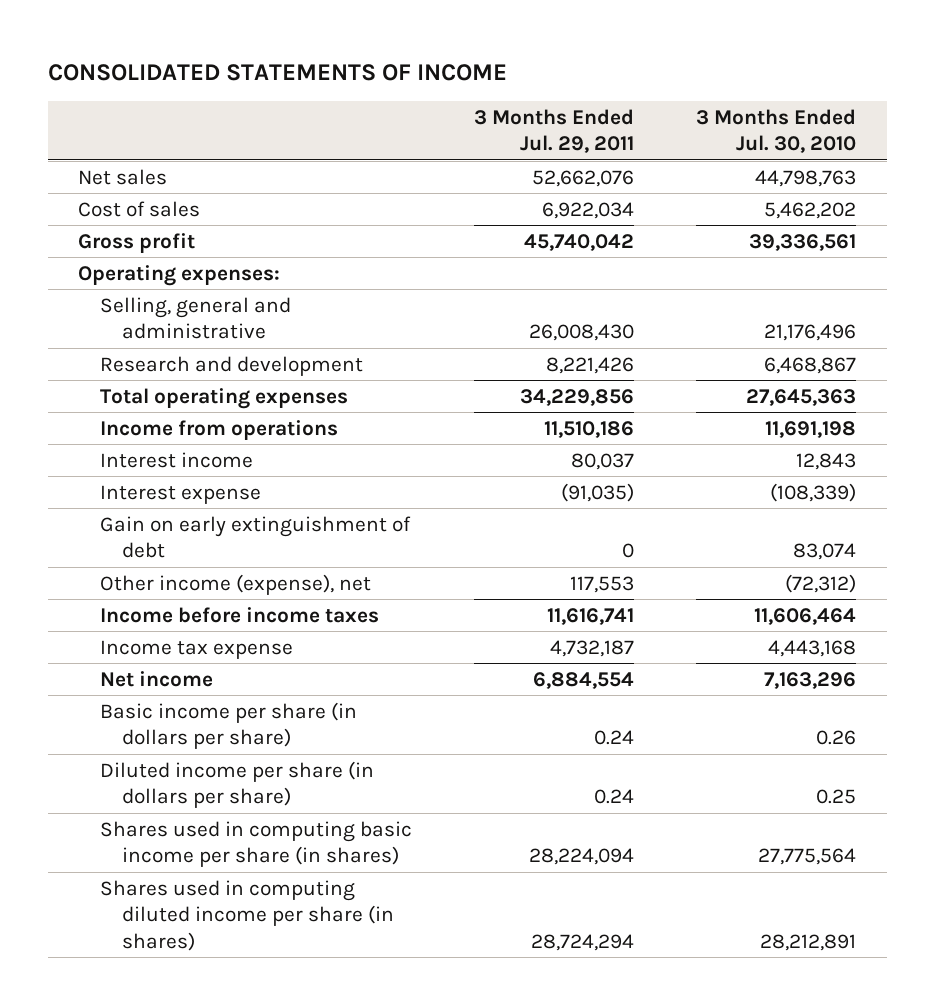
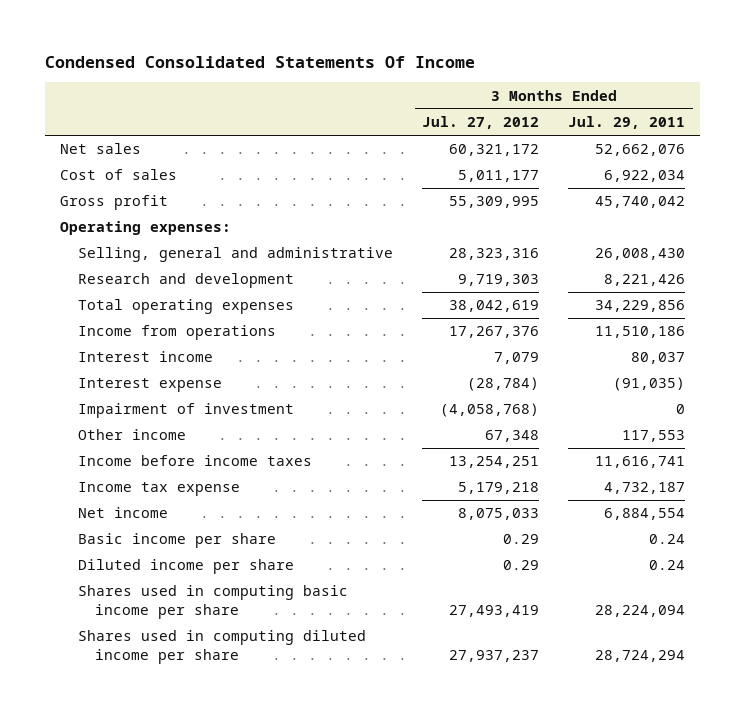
[47,64,507,82] CONSOLIDATED STATEMENTS OF INCOME -> [45,55,476,68] Condensed Consolidated Statements Of Income
[695,108,856,154] 3 Months Ended Jul. 30, 2010 -> none
none -> [422,116,540,130] Jul. 27, 2012
[100,515,412,559] Gain on early extinguishment of debt -> none
none -> [77,403,294,419] Impairment of investment
[100,573,372,595] Other income (expense), net -> [77,429,186,441] Other income
[100,701,358,750] Basic income per share (in dollars per share) -> [77,533,276,549] Basic income per share
[100,760,375,809] Diluted income per share (in dollars per share) -> [77,559,294,575] Diluted income per share
[100,820,413,868] Shares used in computing basic income per share (in shares) -> [77,585,348,619] Shares used in computing basic income per share
[100,879,395,951] Shares used in computing diluted income per share (in shares) -> [77,630,366,664] Shares used in computing diluted income per share

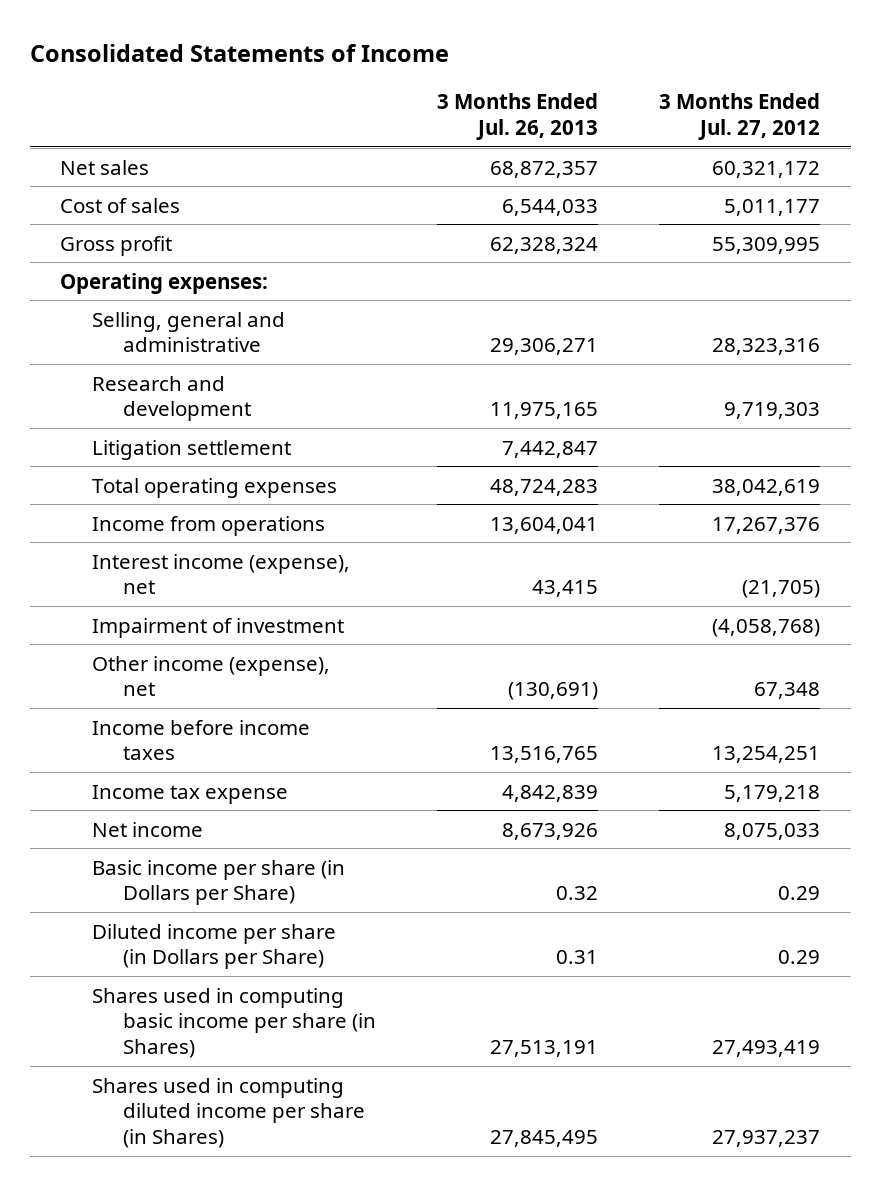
[45,55,476,68] Condensed Consolidated Statements Of Income -> [30,43,450,62] Consolidated Statements of Income
[568,116,686,130] Jul. 29, 2011 -> none
none -> [437,92,599,140] 3 Months Ended Jul. 26, 2013
none -> [91,439,291,460] Litigation settlement
[77,378,222,393] Interest expense -> none
[77,351,213,363] Interest income -> [91,553,350,595] Interest income (expense), net
[494,352,540,365] 7,079 -> [742,580,821,599] (21,705)
[77,429,186,441] Other income -> [91,655,330,697] Other income (expense), net
[77,533,276,549] Basic income per share -> [91,859,345,906] Basic income per share (in Dollars per Share)
[77,559,294,575] Diluted income per share -> [91,923,336,970] Diluted income per share (in Dollars per Share)
[77,585,348,619] Shares used in computing basic income per share -> [91,987,377,1059] Shares used in computing basic income per share (in Shares)
[77,630,366,664] Shares used in computing diluted income per share -> [91,1077,366,1149] Shares used in computing diluted income per share (in Shares)

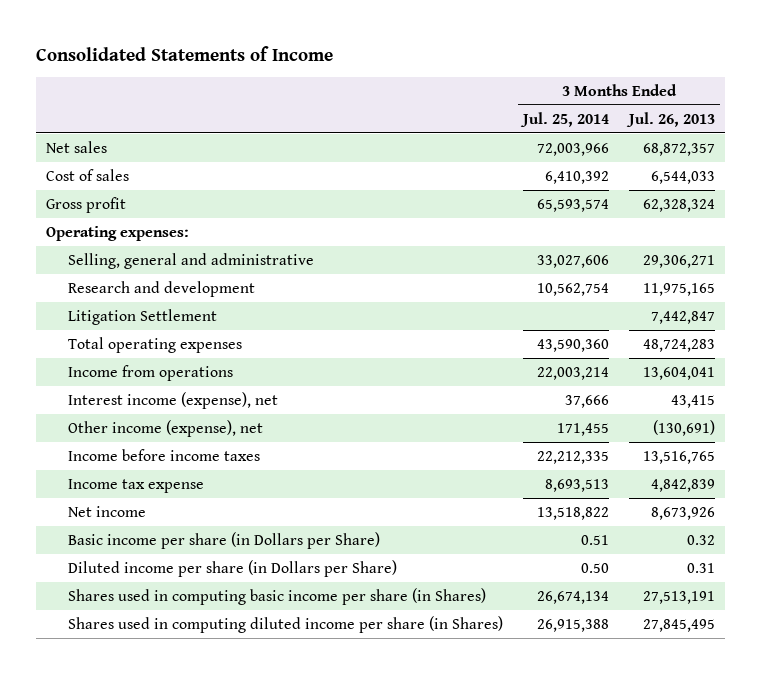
[659,92,821,140] 3 Months Ended Jul. 27, 2012 -> none
none -> [520,111,610,127] Jul. 25, 2014
[91,439,291,460] Litigation settlement -> [68,308,218,325] Litigation Settlement
[91,617,344,638] Impairment of investment -> none

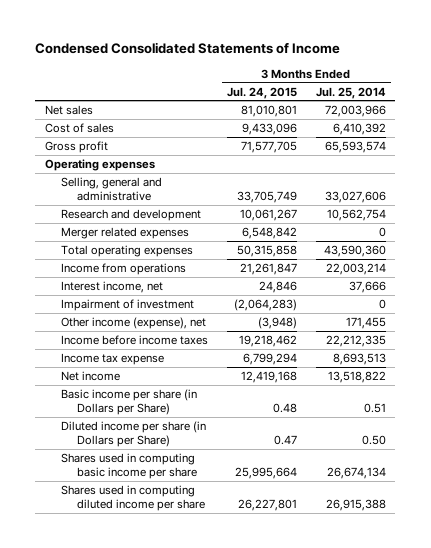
[35,46,333,62] Consolidated Statements of Income -> [35,42,341,55] Condensed Consolidated Statements of Income
[626,111,716,127] Jul. 26, 2013 -> none
none -> [226,86,297,99] Jul. 24, 2015
[45,225,189,241] Operating expenses: -> [44,158,155,171] Operating expenses
[68,308,218,325] Litigation Settlement -> none
none -> [60,226,189,239] Merger related expenses
[68,391,279,409] Interest income (expense), net -> [60,280,163,293] Interest income, net
none -> [60,298,194,311] Impairment of investment
[68,587,487,605] Shares used in computing basic income per share (in Shares) -> [60,452,197,479] Shares used in computing basic income per share
[68,615,504,633] Shares used in computing diluted income per share (in Shares) -> [60,484,205,511] Shares used in computing diluted income per share

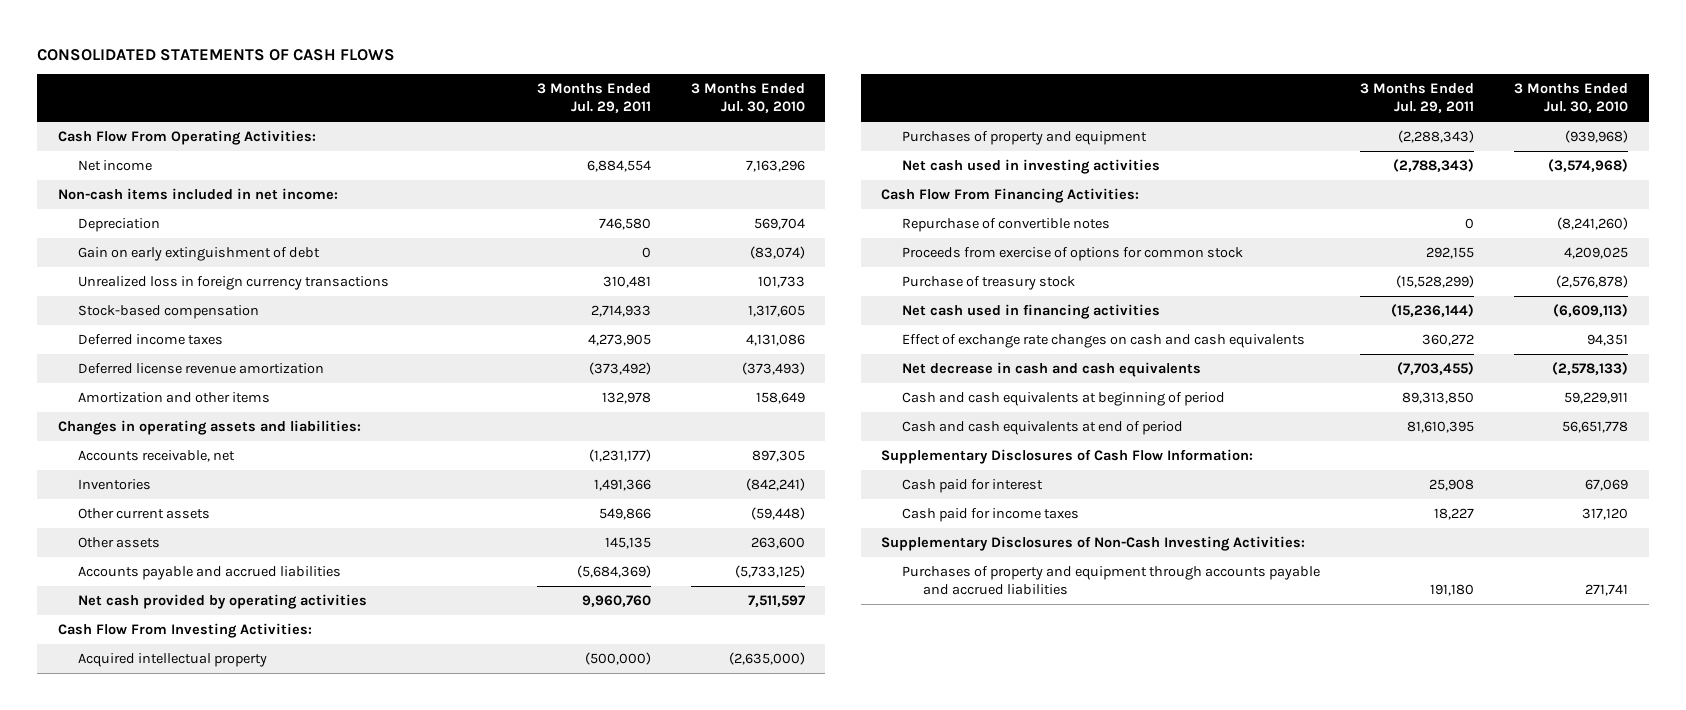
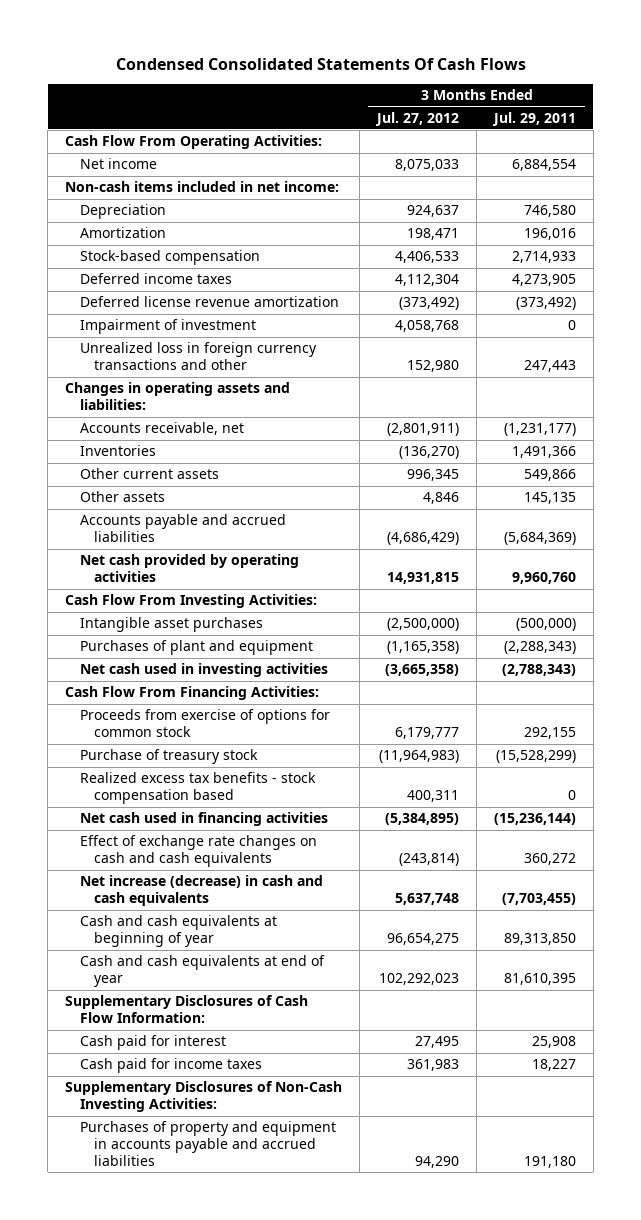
[37,48,396,61] CONSOLIDATED STATEMENTS OF CASH FLOWS -> [115,57,526,70] Condensed Consolidated Statements Of Cash Flows
[690,83,805,114] 3 Months Ended Jul. 30, 2010 -> none
none -> [375,111,460,126] Jul. 27, 2012
[78,246,321,261] Gain on early extinguishment of debt -> none
[78,275,390,290] Unrealized loss in foreign currency transactions -> none
none -> [79,227,166,239] Amortization
[78,391,271,403] Amortization and other items -> none
none -> [79,319,256,335] Impairment of investment
none -> [79,342,317,371] Unrealized loss in foreign currency transactions and other
[78,652,268,667] Acquired intellectual property -> [79,617,263,633] Intangible asset purchases
[901,130,1147,145] Purchases of property and equipment -> [79,640,313,656] Purchases of plant and equipment
[901,217,1110,232] Repurchase of convertible notes -> none
none -> [79,772,316,805] Realized excess tax benefits - stock compensation based
[901,361,1201,377] Net decrease in cash and cash equivalents -> [79,875,323,907] Net increase (decrease) in cash and cash equivalents
[901,391,1225,406] Cash and cash equivalents at beginning of period -> [79,915,277,948] Cash and cash equivalents at beginning of year
[901,420,1183,435] Cash and cash equivalents at end of period -> [79,955,325,988] Cash and cash equivalents at end of year
[901,565,1320,596] Purchases of property and equipment through accounts payable and accrued liabilities -> [79,1121,336,1167] Purchases of property and equipment in accounts payable and accrued liabilities

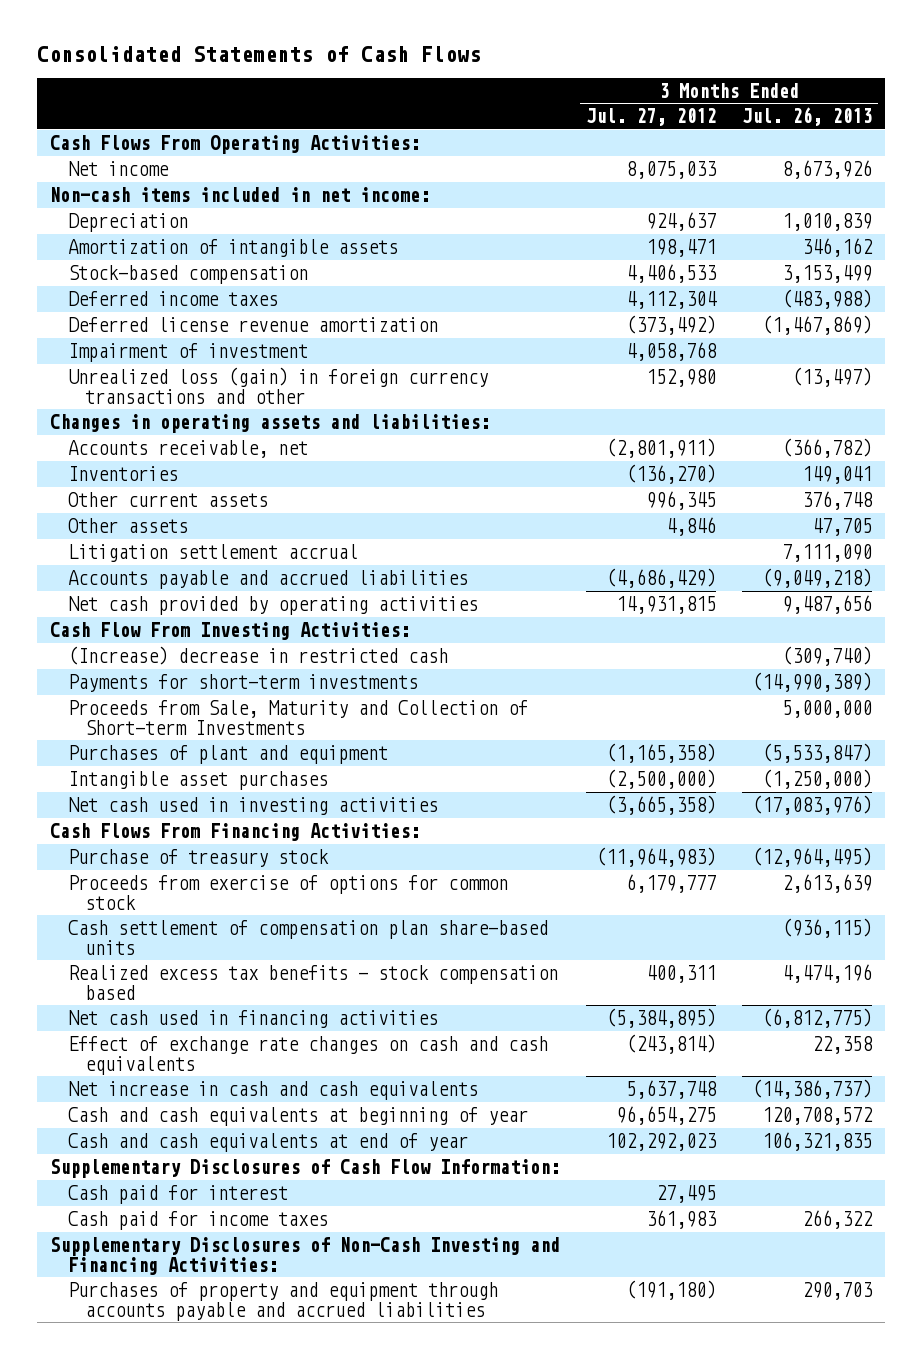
[115,57,526,70] Condensed Consolidated Statements Of Cash Flows -> [37,45,482,62] Consolidated Statements of Cash Flows
[491,111,576,126] Jul. 29, 2011 -> none
none -> [742,107,873,127] Jul. 26, 2013
[65,135,323,150] Cash Flow From Operating Activities: -> [50,135,421,155] Cash Flows From Operating Activities:
[79,227,166,239] Amortization -> [67,239,398,258] Amortization of intangible assets
[79,342,317,371] Unrealized loss in foreign currency transactions and other -> [67,367,488,404] Unrealized loss (gain) in foreign currency transactions and other
none -> [67,544,358,563] Litigation settlement accrual
none -> [67,646,448,666] (Increase) decrease in restricted cash
none -> [67,674,418,693] Payments for short-term investments
none -> [67,700,528,735] Proceeds from Sale, Maturity and Collection of Short-term Investments
[79,617,263,633] Intangible asset purchases -> [67,771,328,791] Intangible asset purchases
[65,686,320,701] Cash Flow From Financing Activities: -> [50,823,421,842] Cash Flows From Financing Activities:
[79,709,330,738] Proceeds from exercise of options for common stock -> [67,875,508,910] Proceeds from exercise of options for common stock
none -> [67,920,548,955] Cash settlement of compensation plan share-based units
[79,875,323,907] Net increase (decrease) in cash and cash equivalents -> [67,1081,478,1101] Net increase in cash and cash equivalents
[65,1081,343,1113] Supplementary Disclosures of Non-Cash Investing Activities: -> [50,1237,561,1275] Supplementary Disclosures of Non-Cash Investing and Financing Activities:
[79,1121,336,1167] Purchases of property and equipment in accounts payable and accrued liabilities -> [67,1282,498,1321] Purchases of property and equipment through accounts payable and accrued liabilities
[415,1156,460,1169] 94,290 -> [626,1280,717,1301] (191,180)

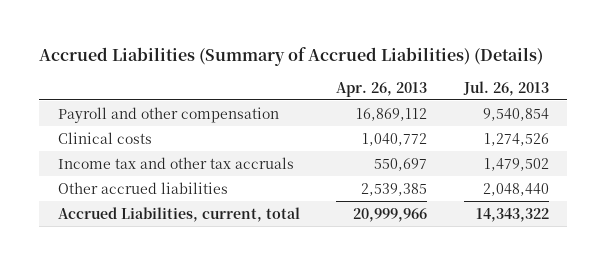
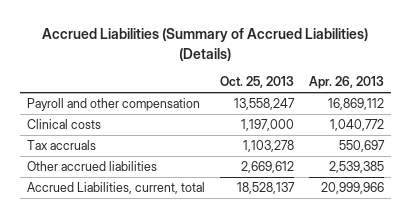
[462,80,549,96] Jul. 26, 2013 -> none
none -> [219,76,294,89] Oct. 25, 2013
[57,156,294,169] Income tax and other tax accruals -> [27,140,97,151] Tax accruals

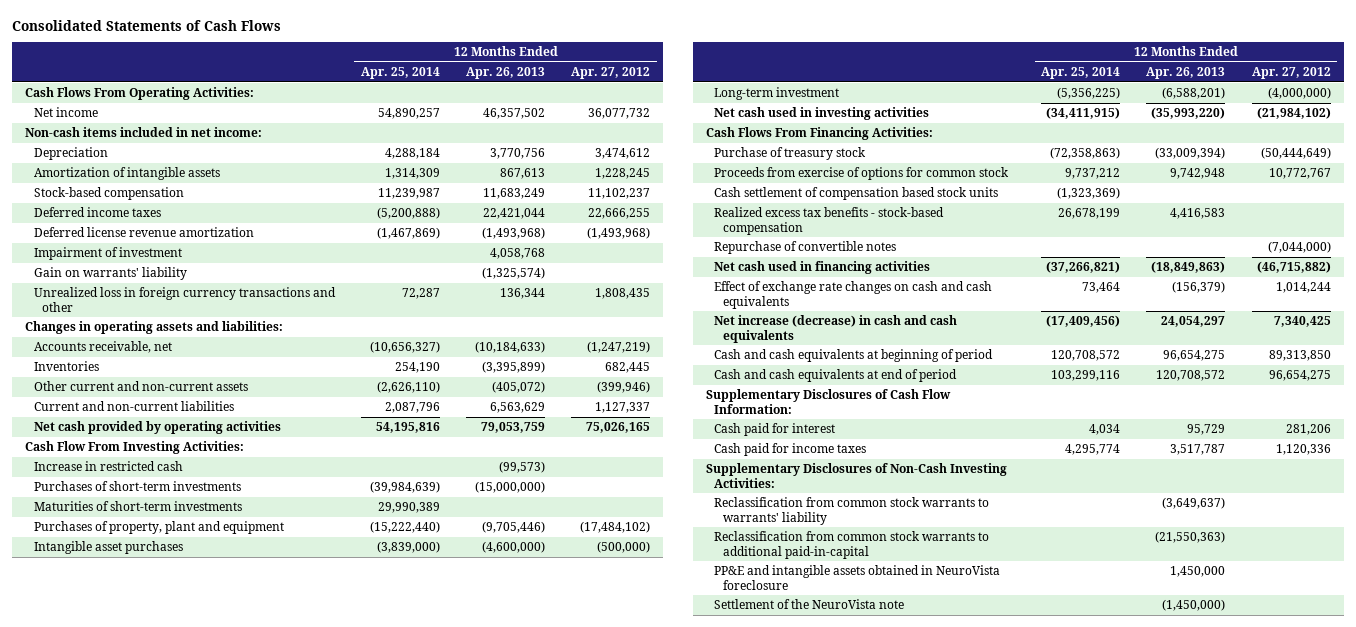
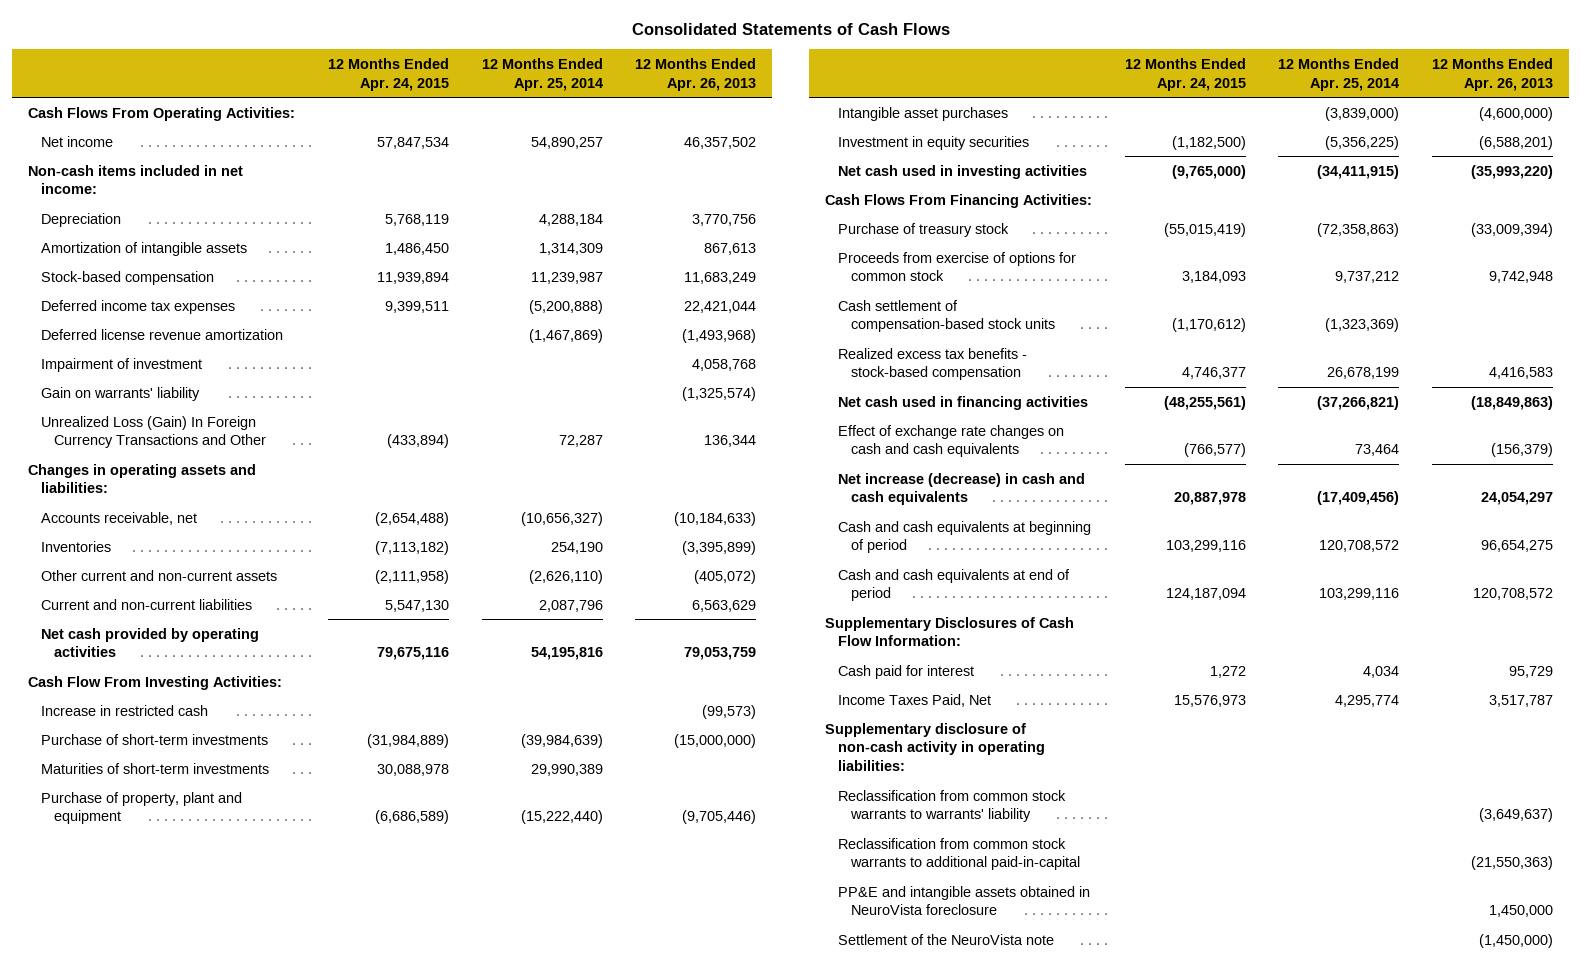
[571,66,651,79] Apr. 27, 2012 -> none
none -> [327,57,449,91] 12 Months Ended Apr. 24, 2015
[33,207,161,218] Deferred income taxes -> [41,299,236,314] Deferred income tax expenses
[33,287,336,312] Unrealized loss in foreign currency transactions and other -> [41,415,267,449] Unrealized Loss (Gain) In Foreign Currency Transactions and Other
[33,481,241,492] Purchases of short-term investments -> [41,733,269,745] Purchase of short-term investments
[33,521,284,535] Purchases of property, plant and equipment -> [41,791,243,825] Purchase of property, plant and equipment
[714,87,840,101] Long-term investment -> [837,135,1029,150] Investment in equity securities
[714,187,999,201] Cash settlement of compensation based stock units -> [837,299,1055,333] Cash settlement of compensation-based stock units
[714,241,897,255] Repurchase of convertible notes -> none
[714,443,867,457] Cash paid for income taxes -> [837,693,991,707] Income Taxes Paid, Net
[705,463,1007,488] Supplementary Disclosures of Non-Cash Investing Activities: -> [825,722,1045,771] Supplementary disclosure of non-cash activity in operating liabilities:

